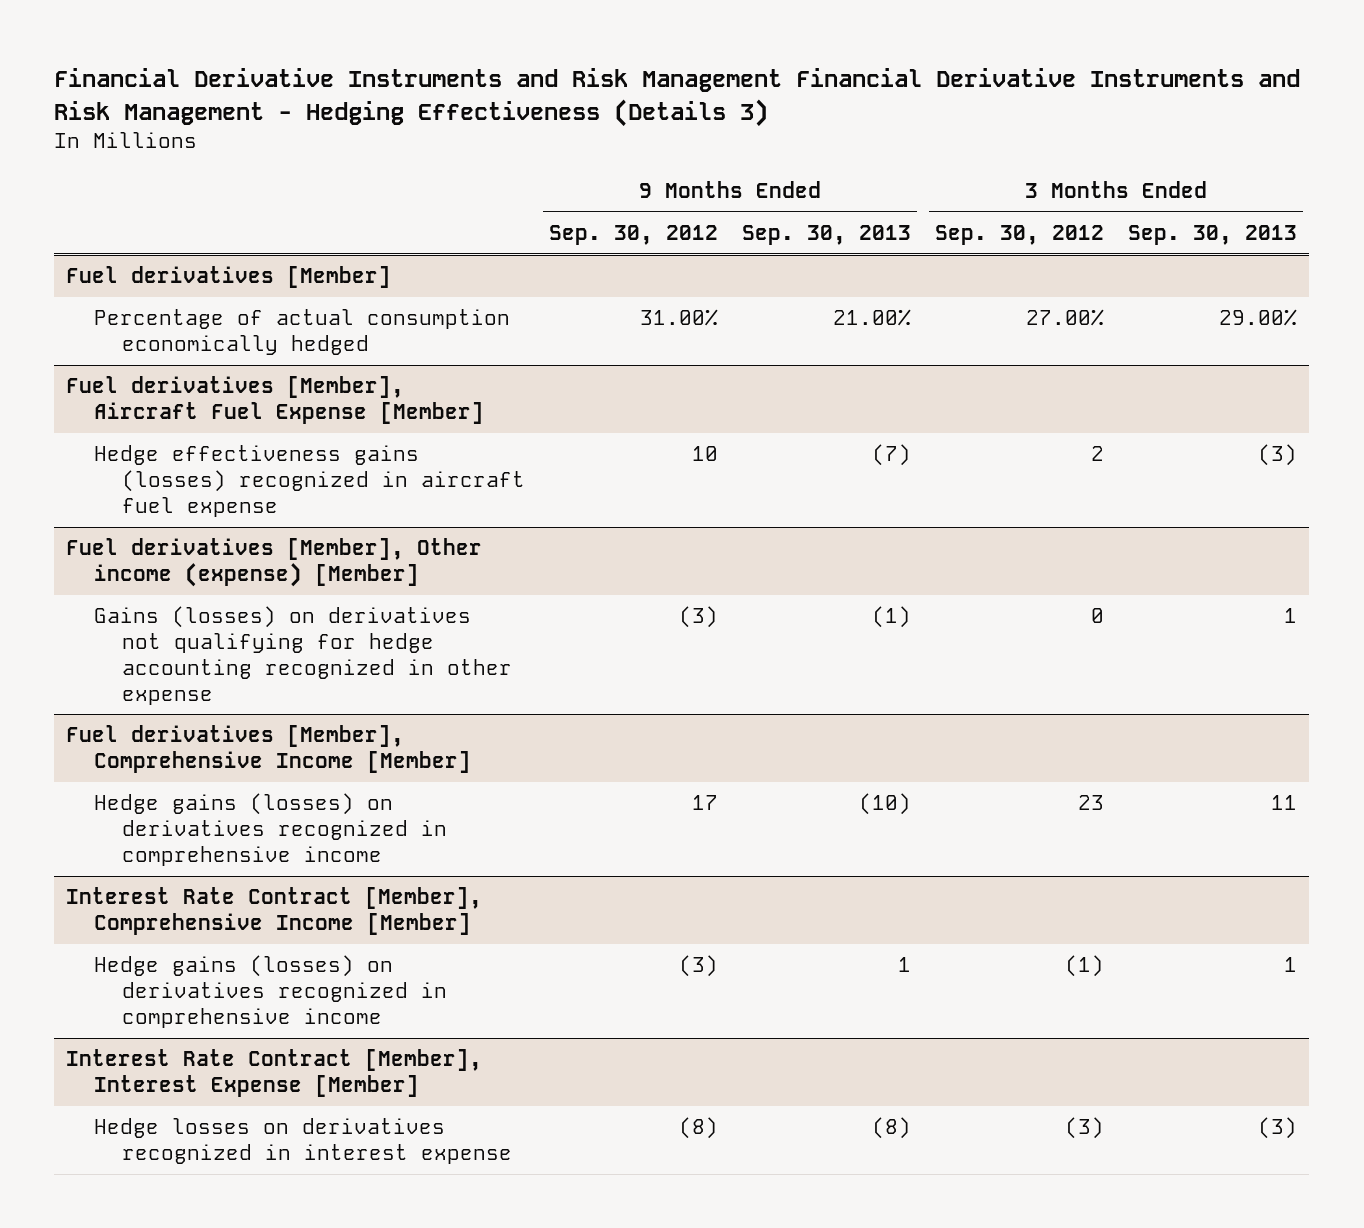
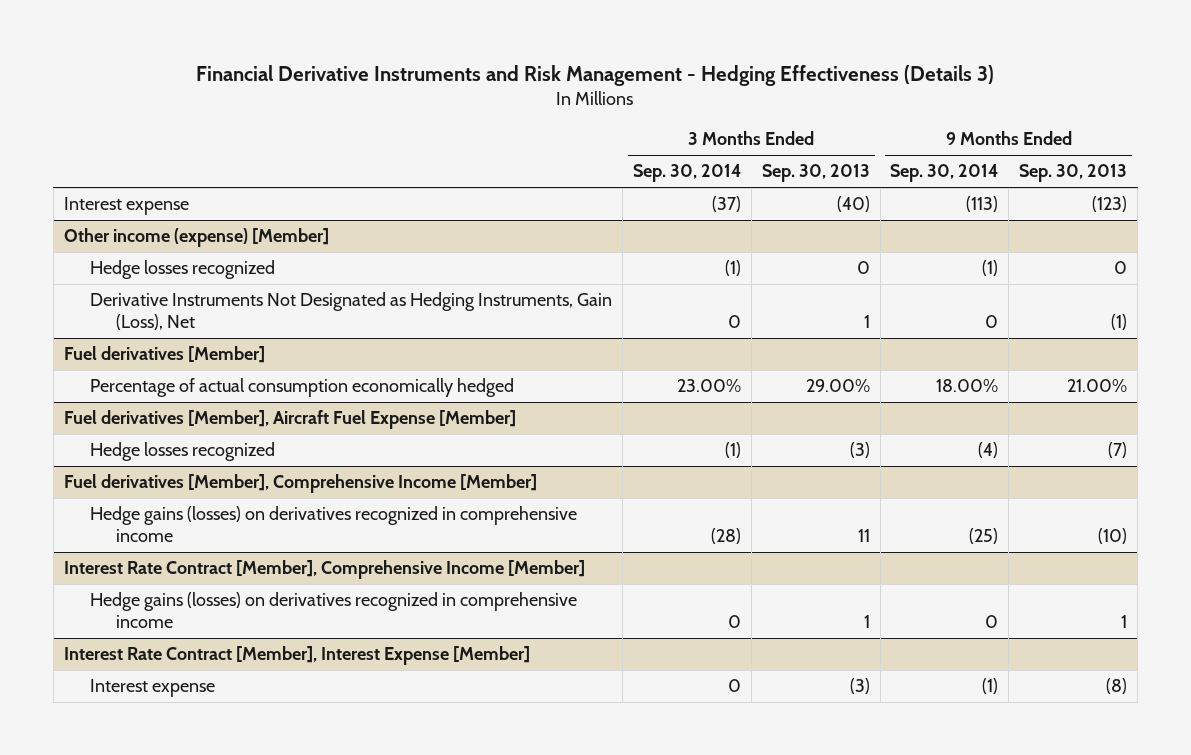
[54,68,1301,127] Financial Derivative Instruments and Risk Management Financial Derivative Instruments and Risk Management - Hedging Effectiveness (Details 3) -> [196,65,995,87] Financial Derivative Instruments and Risk Management - Hedging Effectiveness (Details 3)
[549,224,719,245] Sep. 30, 2012 -> none
[935,224,1105,245] Sep. 30, 2012 -> none
none -> [632,164,741,183] Sep. 30, 2014
none -> [890,164,999,183] Sep. 30, 2014
none -> [63,197,189,216] Interest expense
none -> [63,228,329,248] Other income (expense) [Member]
none -> [90,260,276,280] Hedge losses recognized
none -> [90,292,613,331] Derivative Instruments Not Designated as Hedging Instruments, Gain (Loss), Net
[94,445,526,517] Hedge effectiveness gains (losses) recognized in aircraft fuel expense -> none
[66,538,483,588] Fuel derivatives [Member], Other income (expense) [Member] -> none
[94,606,513,705] Gains (losses) on derivatives not qualifying for hedge accounting recognized in other expense -> none
none -> [90,442,276,462] Hedge losses recognized
[94,1118,513,1165] Hedge losses on derivatives recognized in interest expense -> none
none -> [90,679,216,698] Interest expense

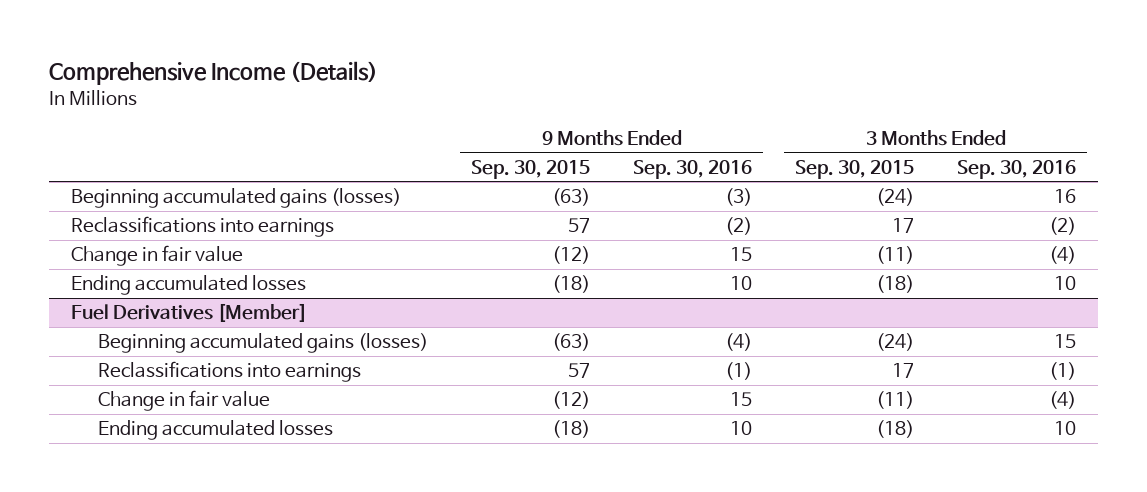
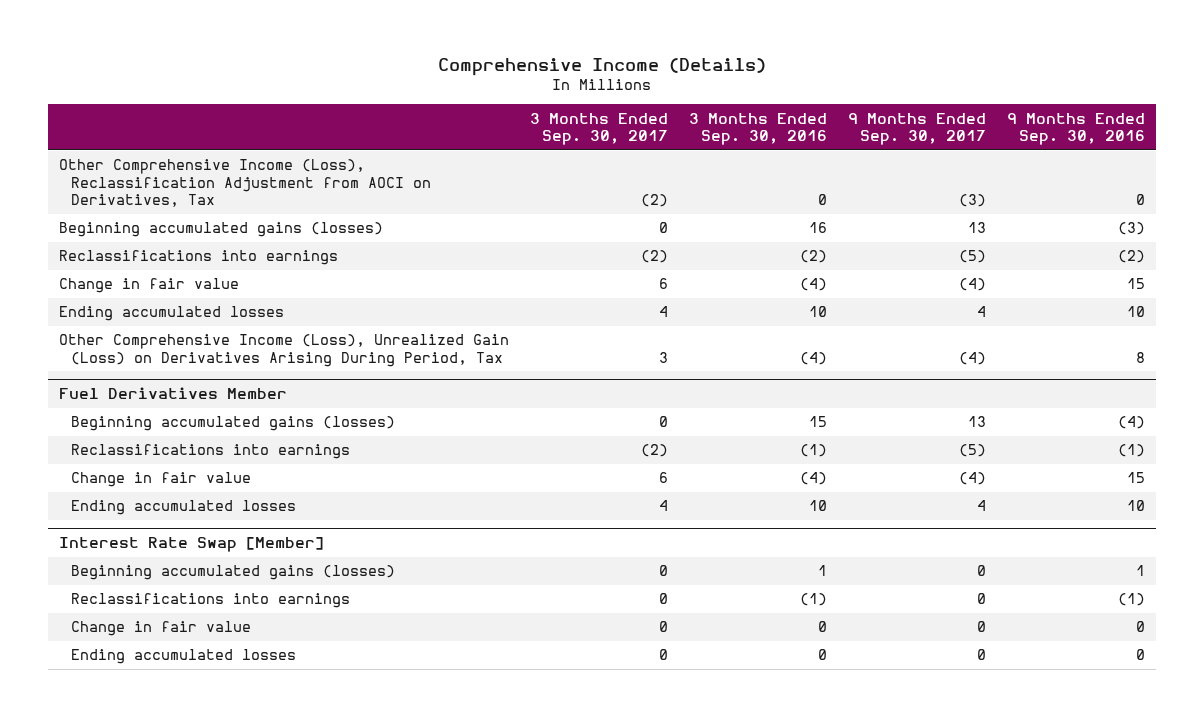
[471,159,591,179] Sep. 30, 2015 -> none
[795,159,915,179] Sep. 30, 2015 -> none
none -> [529,112,668,146] 3 Months Ended Sep. 30, 2017
none -> [847,112,986,146] 9 Months Ended Sep. 30, 2017
none -> [58,159,432,208] Other Comprehensive Income (Loss), Reclassification Adjustment from AOCI on Derivatives, Tax
none -> [58,334,509,367] Other Comprehensive Income (Loss), Unrealized Gain (Loss) on Derivatives Arising During Period, Tax
[70,303,307,323] Fuel Derivatives [Member] -> [58,387,287,400] Fuel Derivatives Member
none -> [58,537,324,553] Interest Rate Swap [Member]
none -> [71,565,396,581] Beginning accumulated gains (losses)
none -> [71,593,351,609] Reclassifications into earnings
none -> [71,621,252,637] Change in fair value
none -> [71,649,297,665] Ending accumulated losses

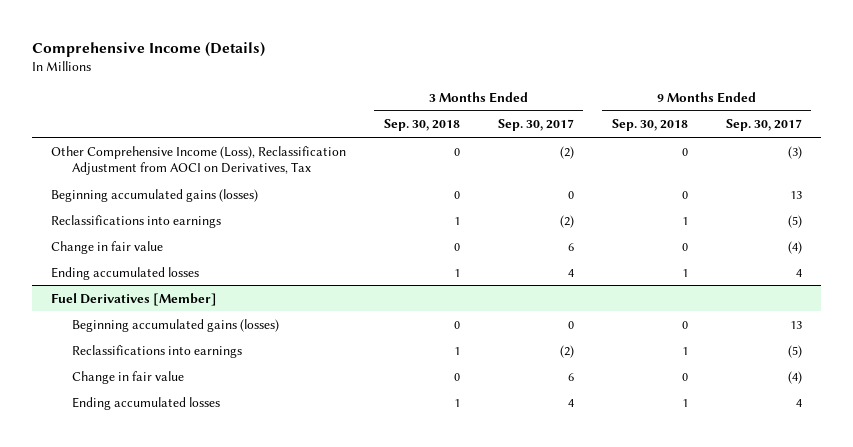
[688,112,827,146] 3 Months Ended Sep. 30, 2016 -> none
[1006,112,1145,146] 9 Months Ended Sep. 30, 2016 -> none
none -> [383,119,460,132] Sep. 30, 2018
none -> [611,119,688,132] Sep. 30, 2018
[58,334,509,367] Other Comprehensive Income (Loss), Unrealized Gain (Loss) on Derivatives Arising During Period, Tax -> none
[58,387,287,400] Fuel Derivatives Member -> [50,292,217,306] Fuel Derivatives [Member]
[58,537,324,553] Interest Rate Swap [Member] -> none
[71,565,396,581] Beginning accumulated gains (losses) -> none
[71,593,351,609] Reclassifications into earnings -> none
[71,621,252,637] Change in fair value -> none
[71,649,297,665] Ending accumulated losses -> none

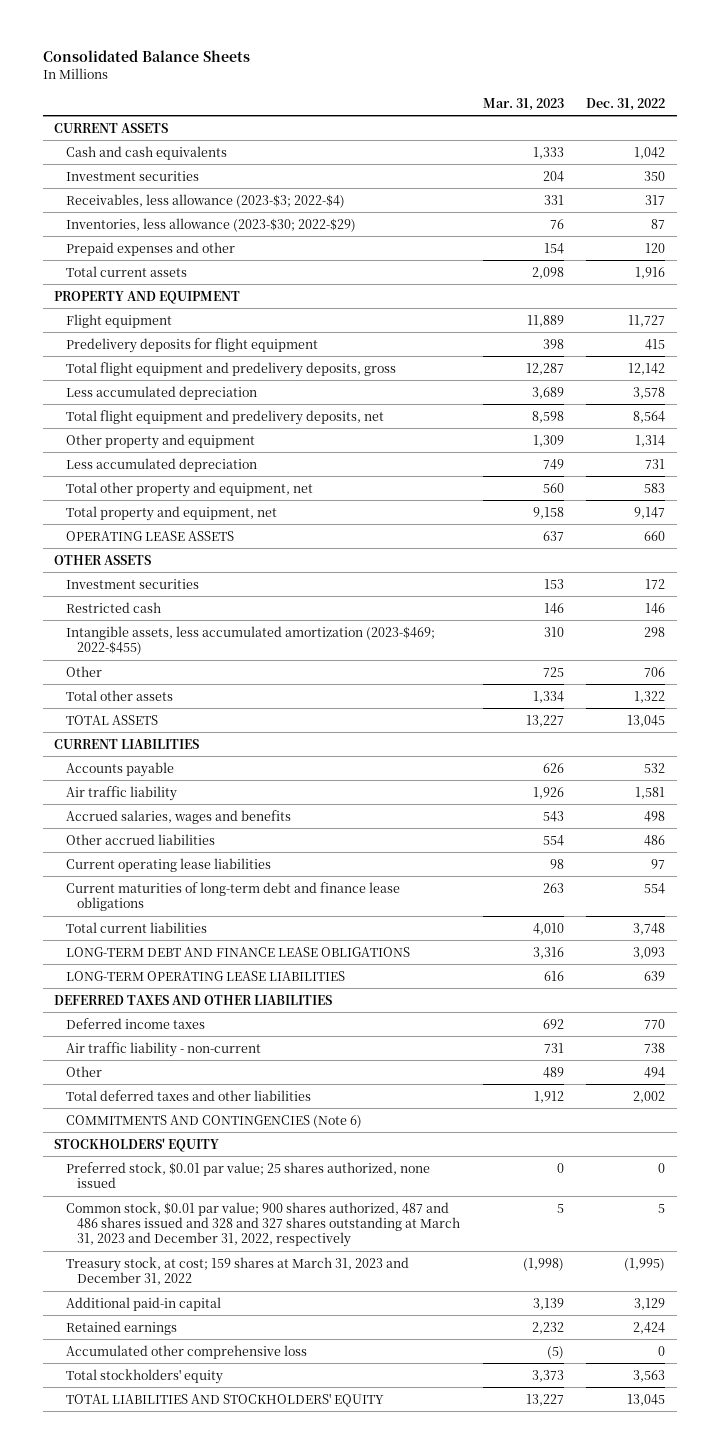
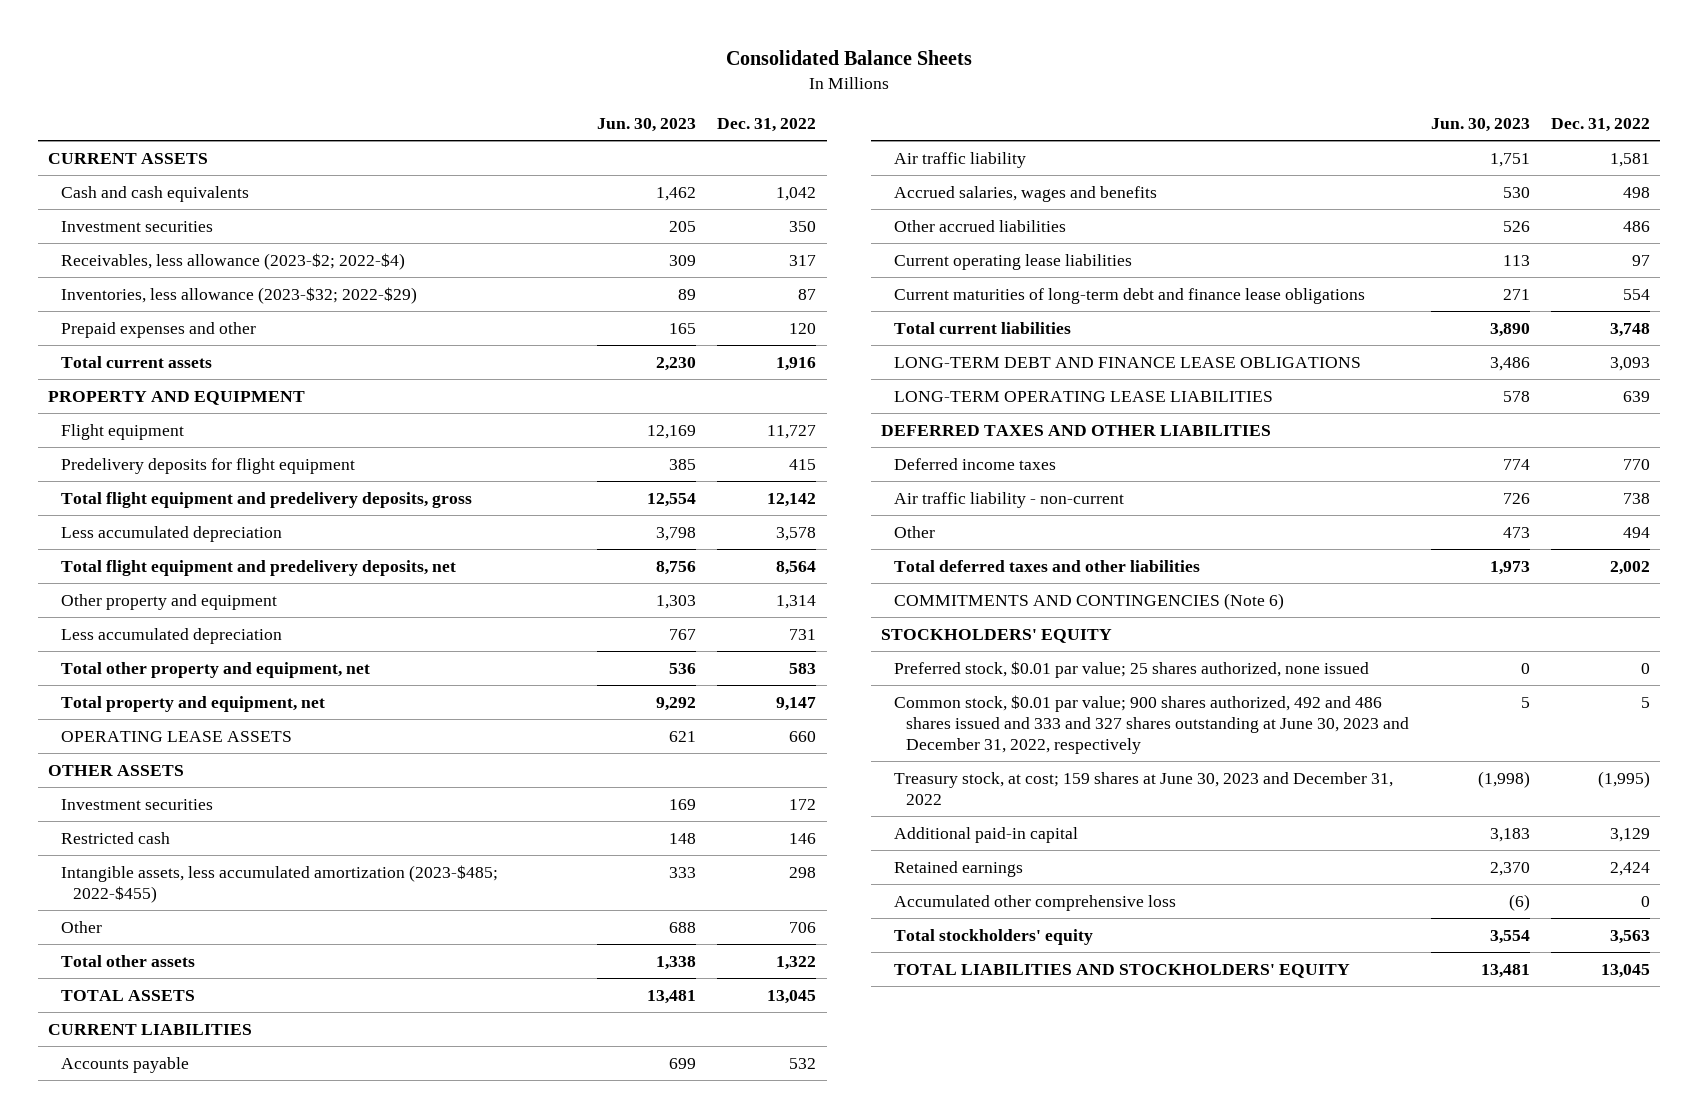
[482,97,564,111] Mar. 31, 2023 -> none
none -> [597,117,697,132] Jun. 30, 2023
[65,193,345,208] Receivables, less allowance (2023-$3; 2022-$4) -> [60,252,405,270] Receivables, less allowance (2023-$2; 2022-$4)
[65,217,356,232] Inventories, less allowance (2023-$30; 2022-$29) -> [60,286,417,304] Inventories, less allowance (2023-$32; 2022-$29)
[65,625,435,656] Intangible assets, less accumulated amortization (2023-$469; 2022-$455) -> [60,864,498,903] Intangible assets, less accumulated amortization (2023-$485; 2022-$455)
[65,1201,461,1248] Common stock, $0.01 par value; 900 shares authorized, 487 and 486 shares issued and 328 and 327 shares outstanding at March 31, 2023 and December 31, 2022, respectively -> [893,694,1410,755] Common stock, $0.01 par value; 900 shares authorized, 492 and 486 shares issued and 333 and 327 shares outstanding at June 30, 2023 and December 31, 2022, respectively
[65,1256,409,1286] Treasury stock, at cost; 159 shares at March 31, 2023 and December 31, 2022 -> [893,771,1393,805] Treasury stock, at cost; 159 shares at June 30, 2023 and December 31, 2022

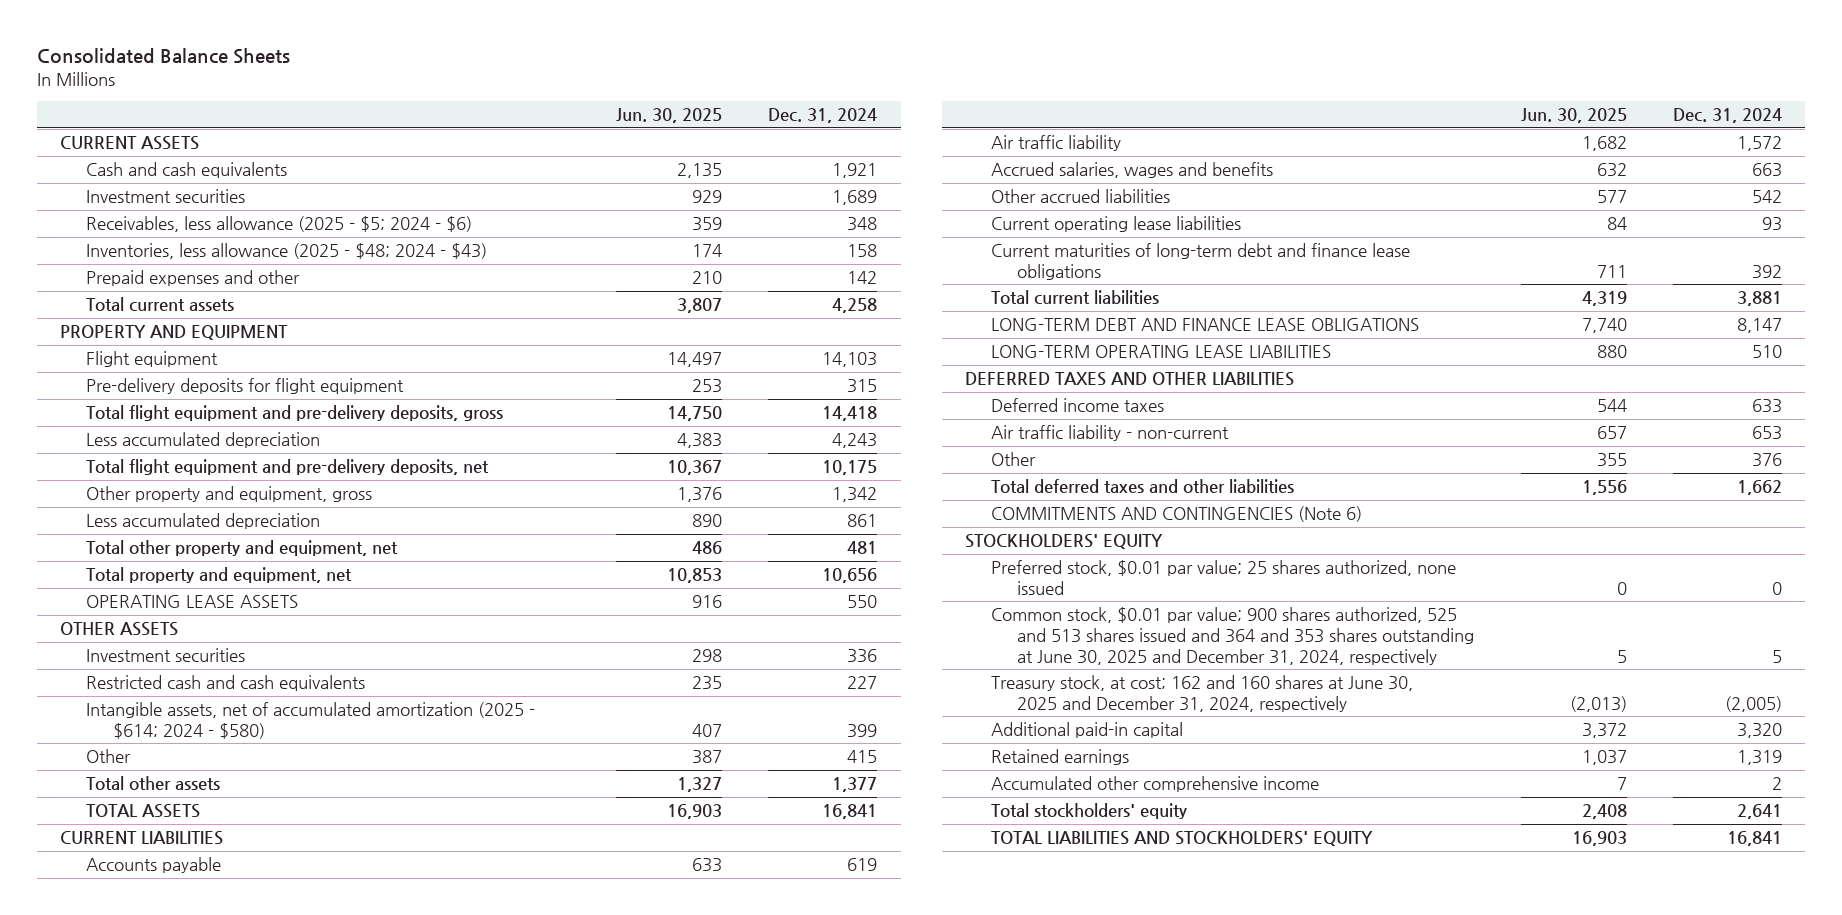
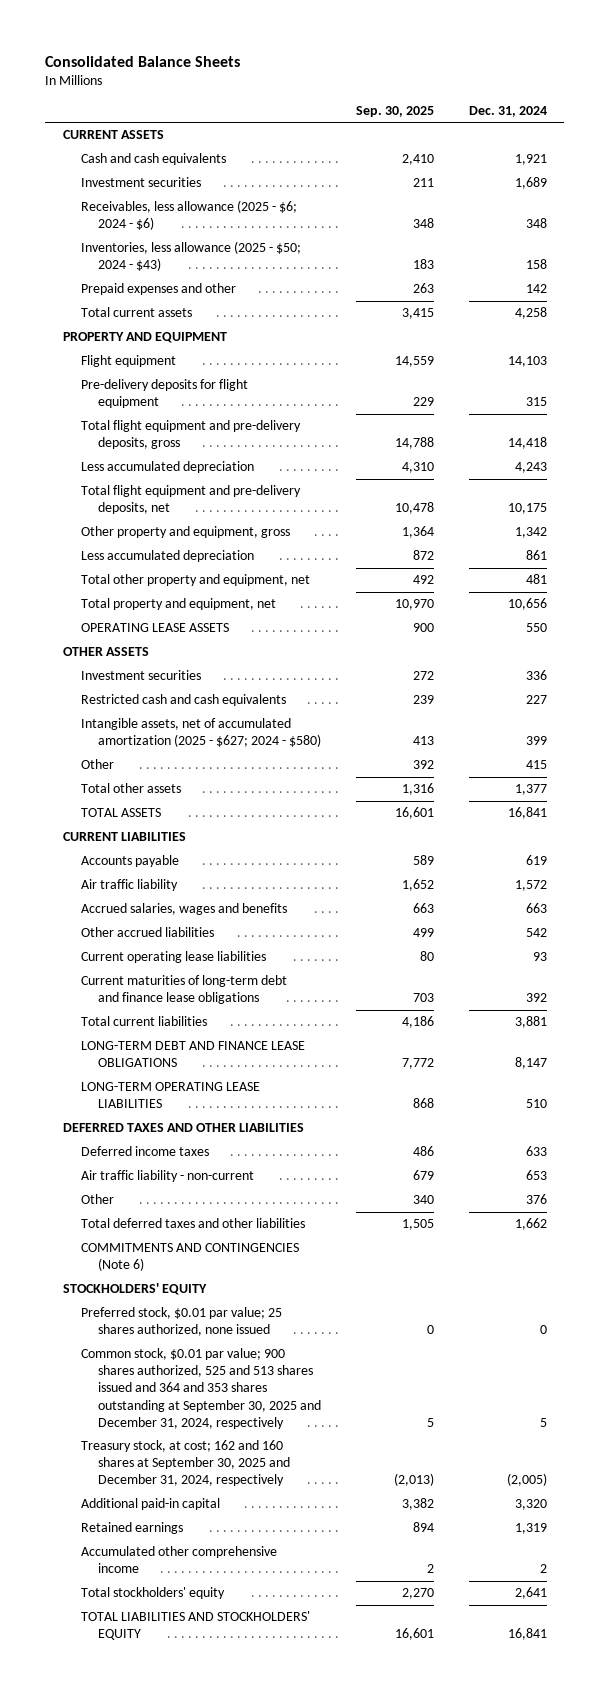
[615,108,722,124] Jun. 30, 2025 -> none
none -> [356,105,435,117] Sep. 30, 2025
[86,216,473,233] Receivables, less allowance (2025 - $5; 2024 - $6) -> [80,200,297,231] Receivables, less allowance (2025 - $6; 2024 - $6)
[86,243,488,260] Inventories, less allowance (2025 - $48; 2024 - $43) -> [80,241,301,272] Inventories, less allowance (2025 - $50; 2024 - $43)
[86,702,536,739] Intangible assets, net of accumulated amortization (2025 - $614; 2024 - $580) -> [80,718,322,748] Intangible assets, net of accumulated amortization (2025 - $627; 2024 - $580)
[991,607,1475,665] Common stock, $0.01 par value; 900 shares authorized, 525 and 513 shares issued and 364 and 353 shares outstanding at June 30, 2025 and December 31, 2024, respectively -> [80,1348,322,1429] Common stock, $0.01 par value; 900 shares authorized, 525 and 513 shares issued and 364 and 353 shares outstanding at September 30, 2025 and December 31, 2024, respectively
[991,675,1414,712] Treasury stock, at cost; 162 and 160 shares at June 30, 2025 and December 31, 2024, respectively -> [80,1440,291,1487] Treasury stock, at cost; 162 and 160 shares at September 30, 2025 and December 31, 2024, respectively

